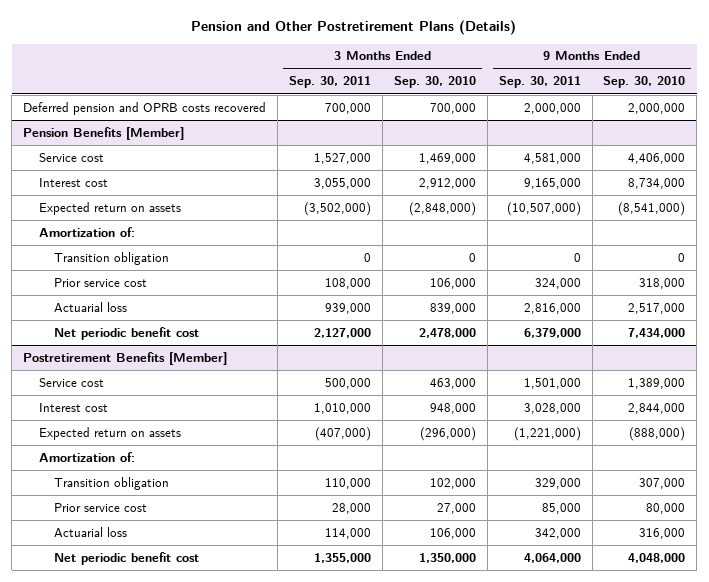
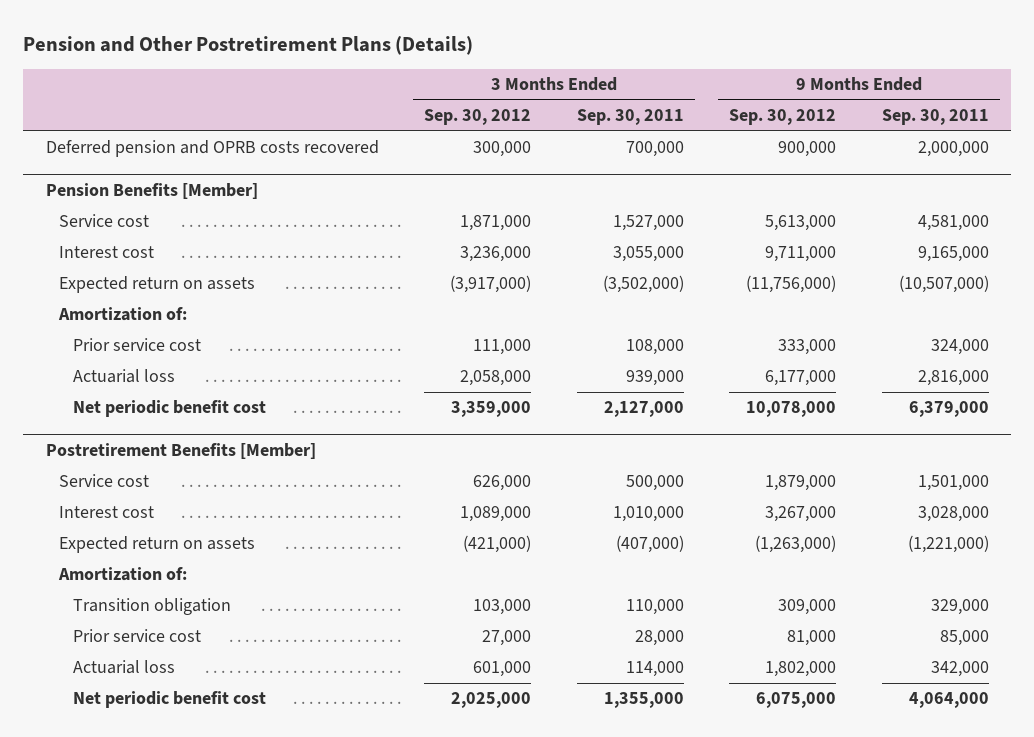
[393,76,476,89] Sep. 30, 2010 -> none
[603,76,686,89] Sep. 30, 2010 -> none
none -> [424,109,532,126] Sep. 30, 2012
none -> [729,109,837,126] Sep. 30, 2012
[54,251,170,265] Transition obligation -> none

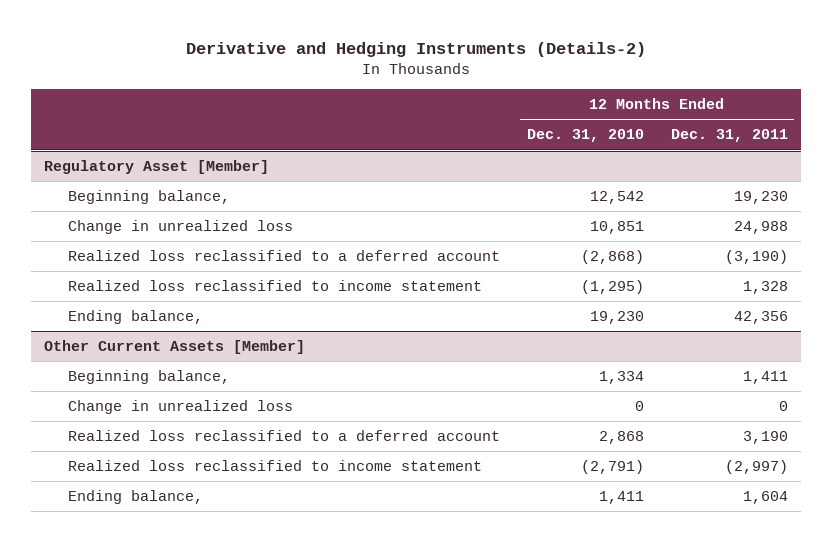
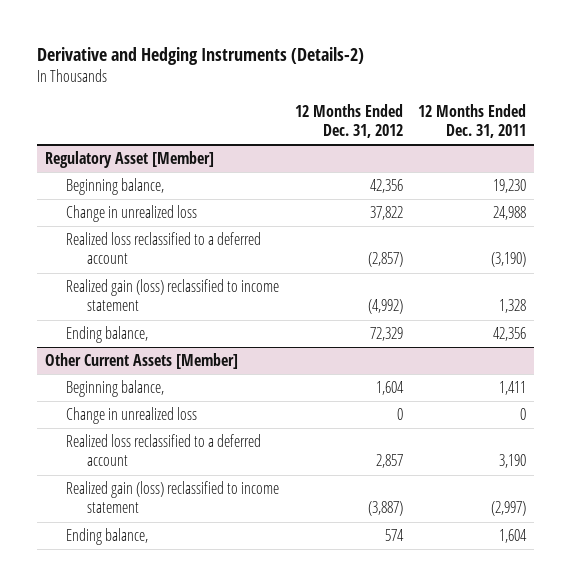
[526,129,644,143] Dec. 31, 2010 -> none
none -> [294,103,403,138] 12 Months Ended Dec. 31, 2012
[67,280,482,292] Realized loss reclassified to income statement -> [66,279,280,312] Realized gain (loss) reclassified to income statement
[67,460,482,472] Realized loss reclassified to income statement -> [66,481,280,514] Realized gain (loss) reclassified to income statement

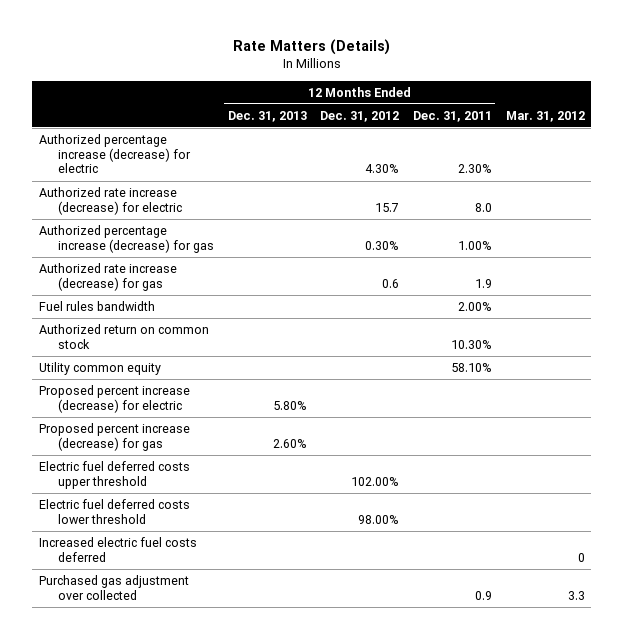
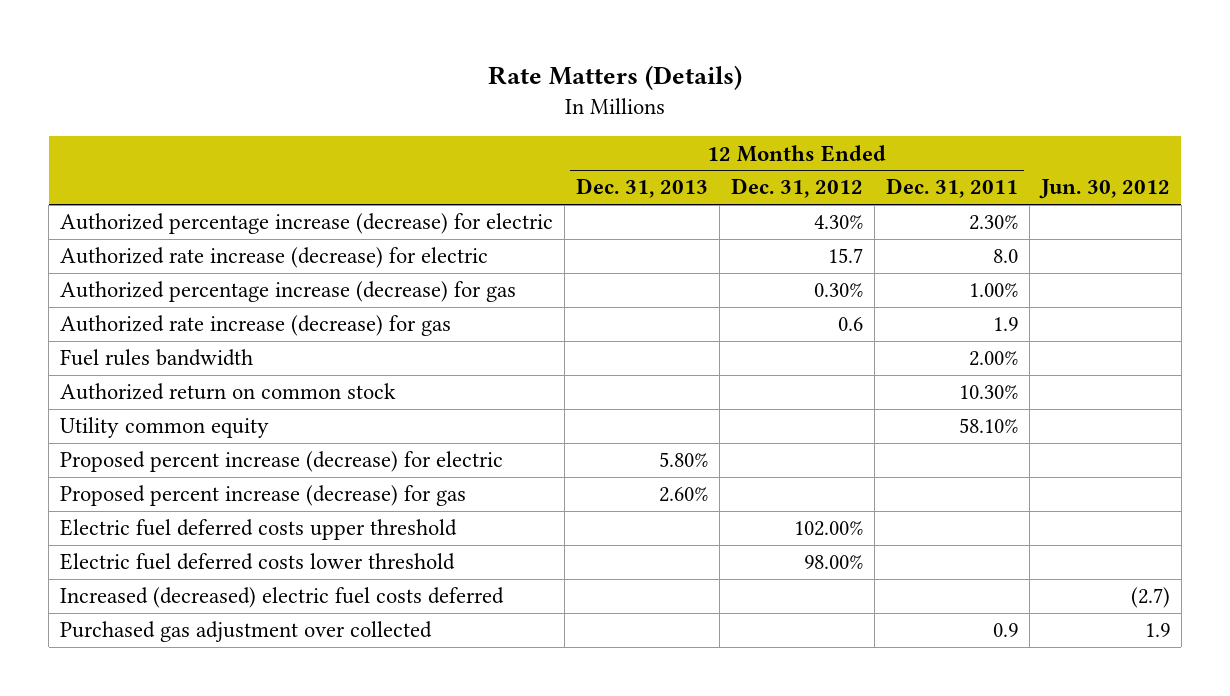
[505,110,585,122] Mar. 31, 2012 -> none
none -> [1038,179,1170,200] Jun. 30, 2012
[38,537,197,562] Increased electric fuel costs deferred -> [60,587,505,609] Increased (decreased) electric fuel costs deferred

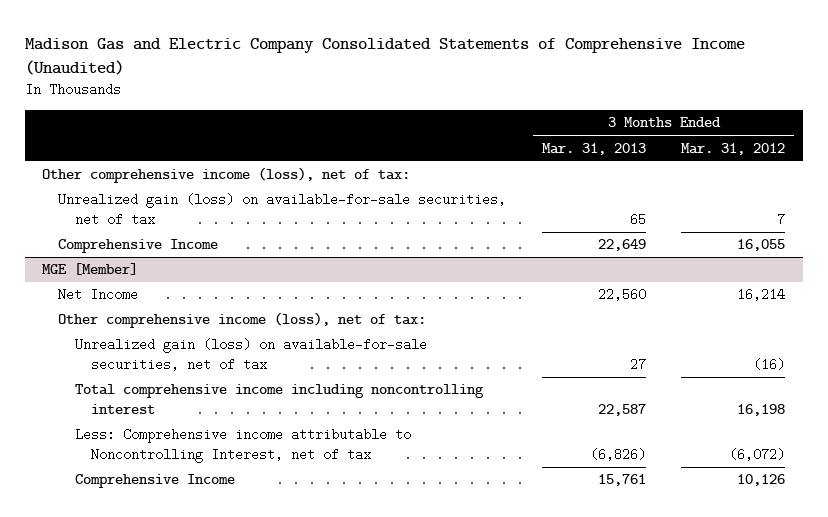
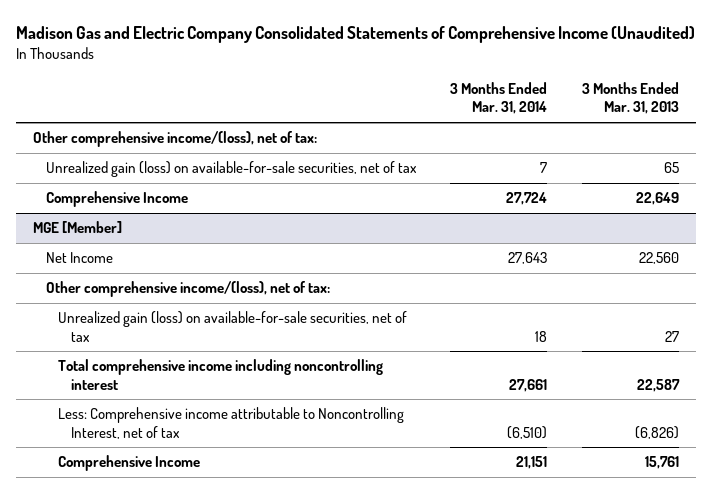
[681,142,786,155] Mar. 31, 2012 -> none
none -> [450,82,548,115] 3 Months Ended Mar. 31, 2014
[42,167,411,184] Other comprehensive income (loss), net of tax: -> [32,131,317,148] Other comprehensive income/(loss), net of tax:
[58,312,427,329] Other comprehensive income (loss), net of tax: -> [45,281,330,298] Other comprehensive income/(loss), net of tax:

